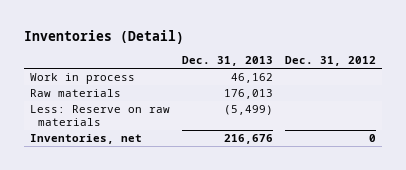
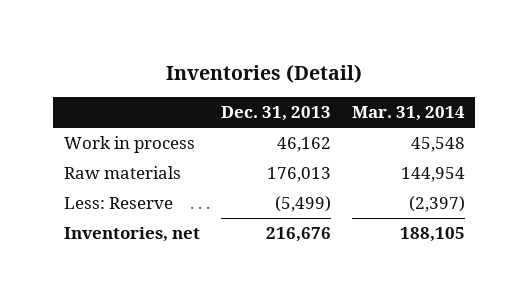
[285,56,377,67] Dec. 31, 2012 -> none
none -> [351,105,465,121] Mar. 31, 2014
[29,105,170,127] Less: Reserve on raw materials -> [63,197,173,210] Less: Reserve

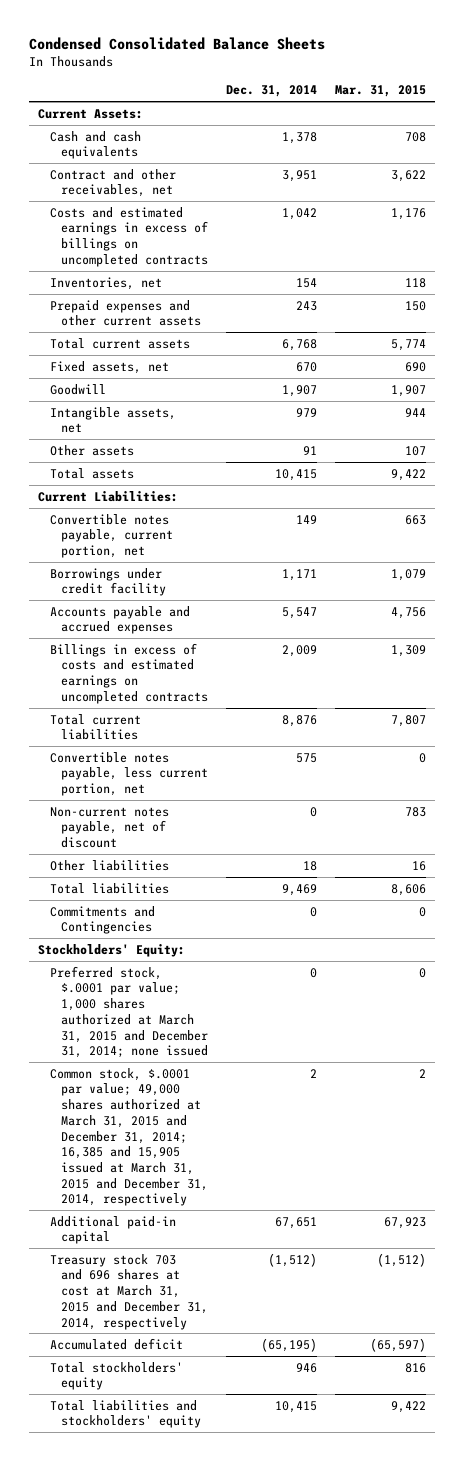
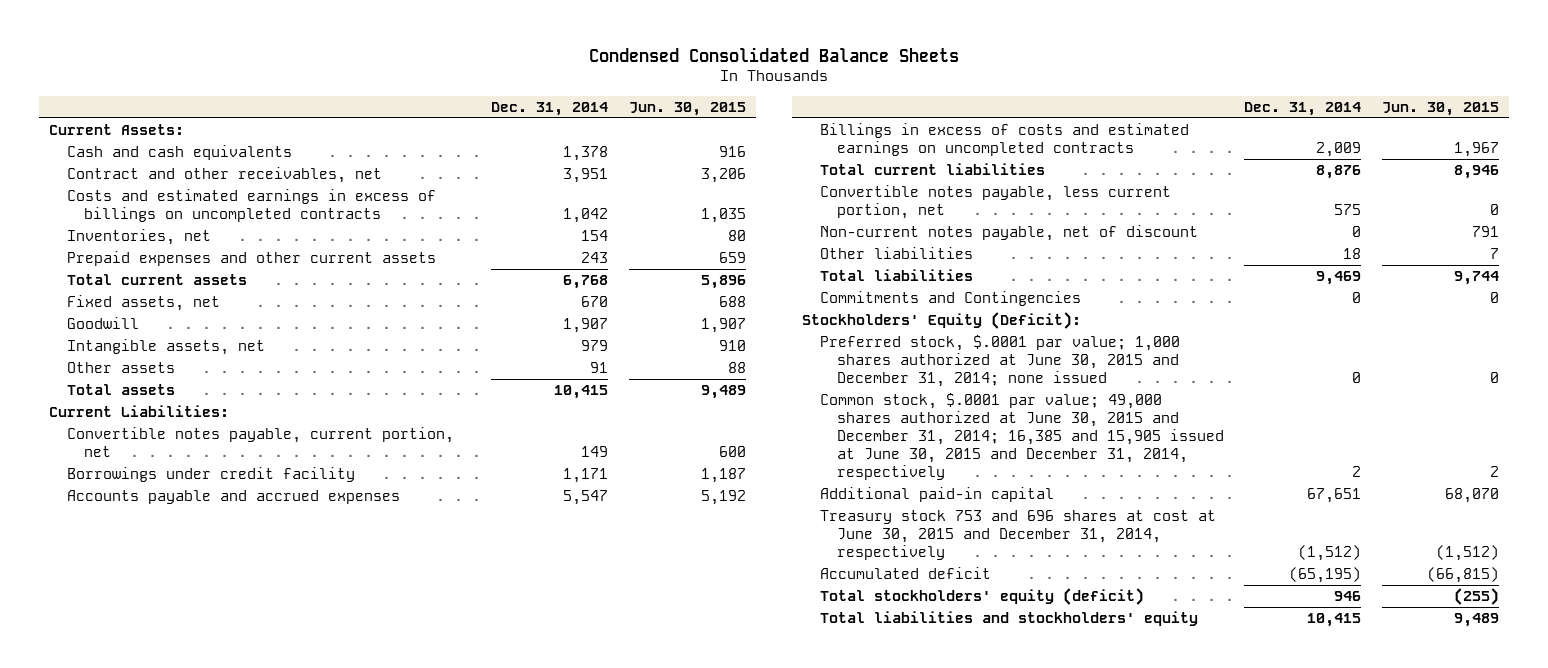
[334,85,426,98] Mar. 31, 2015 -> none
none -> [628,102,746,117] Jun. 30, 2015
[38,943,186,957] Stockholders' Equity: -> [802,312,1082,330] Stockholders' Equity (Deficit):
[49,965,208,1059] Preferred stock, $.0001 par value; 1,000 shares authorized at March 31, 2015 and December 31, 2014; none issued -> [819,335,1180,387] Preferred stock, $.0001 par value; 1,000 shares authorized at June 30, 2015 and December 31, 2014; none issued
[49,1067,208,1207] Common stock, $.0001 par value; 49,000 shares authorized at March 31, 2015 and December 31, 2014; 16,385 and 15,905 issued at March 31, 2015 and December 31, 2014, respectively -> [819,393,1225,480] Common stock, $.0001 par value; 49,000 shares authorized at June 30, 2015 and December 31, 2014; 16,385 and 15,905 issued at June 30, 2015 and December 31, 2014, respectively
[49,1253,208,1330] Treasury stock 703 and 696 shares at cost at March 31, 2015 and December 31, 2014, respectively -> [819,510,1216,560] Treasury stock 753 and 696 shares at cost at June 30, 2015 and December 31, 2014, respectively
[49,1361,183,1391] Total stockholders' equity -> [819,588,1144,606] Total stockholders' equity (deficit)

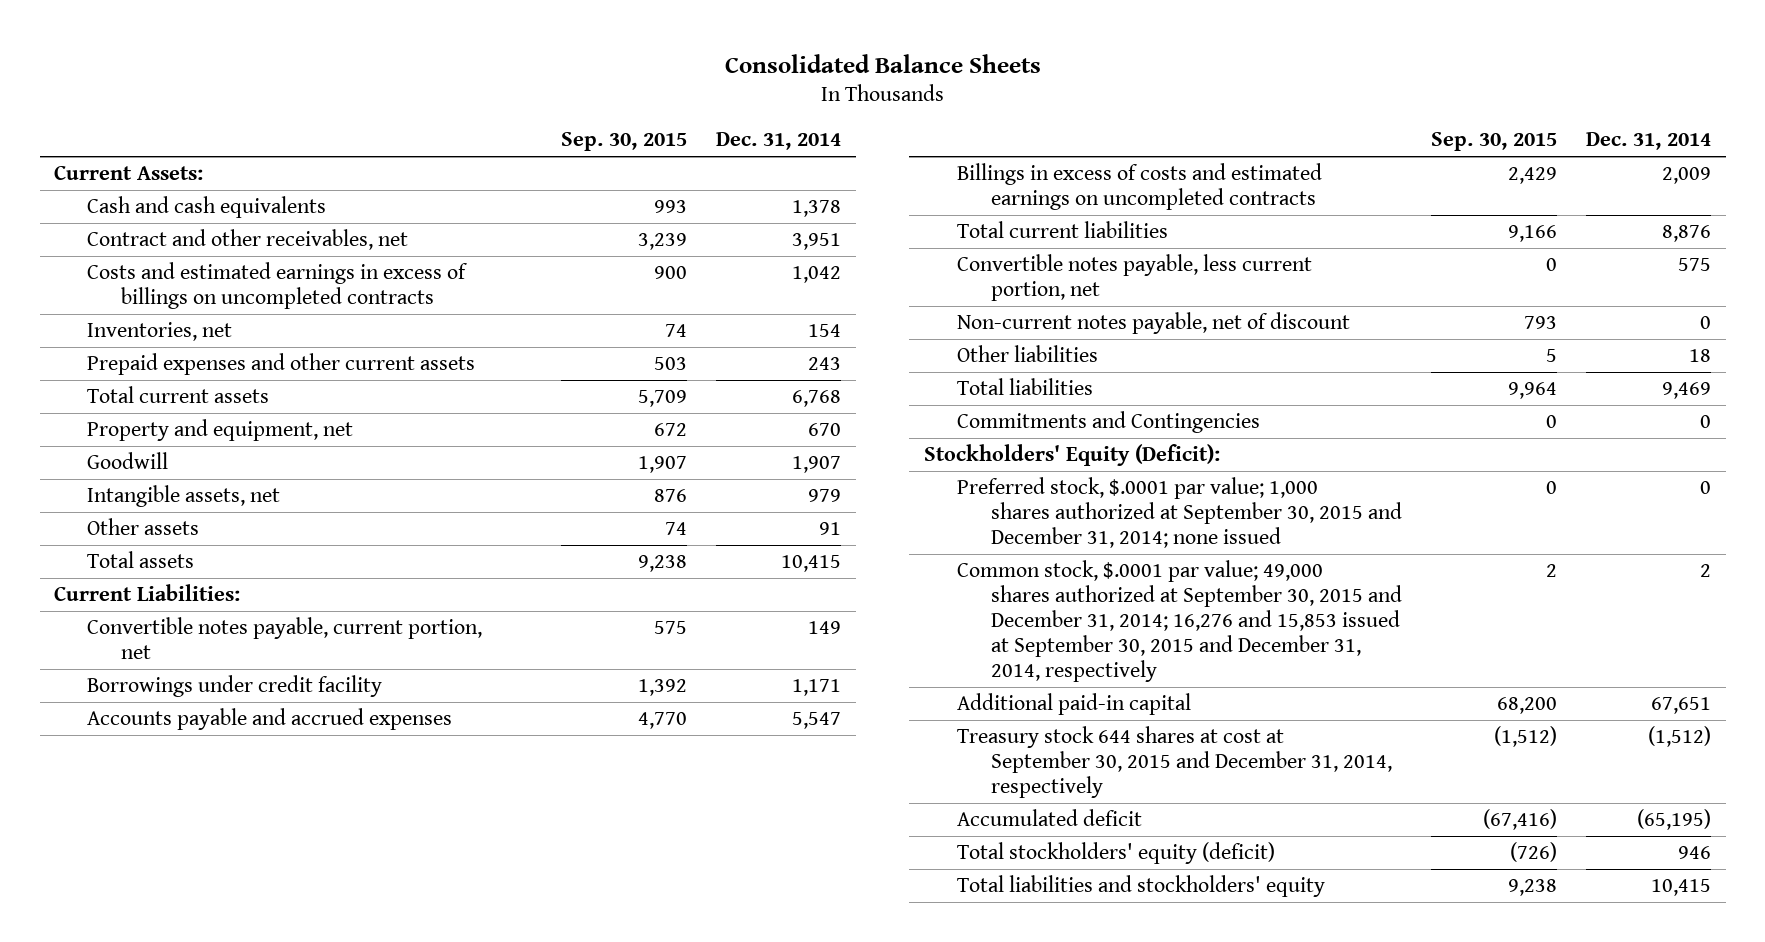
[588,46,959,62] Condensed Consolidated Balance Sheets -> [724,53,1041,73] Consolidated Balance Sheets
[628,102,746,117] Jun. 30, 2015 -> none
none -> [561,132,688,152] Sep. 30, 2015
[66,295,220,312] Fixed assets, net -> [87,419,354,442] Property and equipment, net
[819,335,1180,387] Preferred stock, $.0001 par value; 1,000 shares authorized at June 30, 2015 and December 31, 2014; none issued -> [957,477,1402,549] Preferred stock, $.0001 par value; 1,000 shares authorized at September 30, 2015 and December 31, 2014; none issued
[819,393,1225,480] Common stock, $.0001 par value; 49,000 shares authorized at June 30, 2015 and December 31, 2014; 16,385 and 15,905 issued at June 30, 2015 and December 31, 2014, respectively -> [957,560,1402,682] Common stock, $.0001 par value; 49,000 shares authorized at September 30, 2015 and December 31, 2014; 16,276 and 15,853 issued at September 30, 2015 and December 31, 2014, respectively
[819,510,1216,560] Treasury stock 753 and 696 shares at cost at June 30, 2015 and December 31, 2014, respectively -> [957,726,1392,799] Treasury stock 644 shares at cost at September 30, 2015 and December 31, 2014, respectively

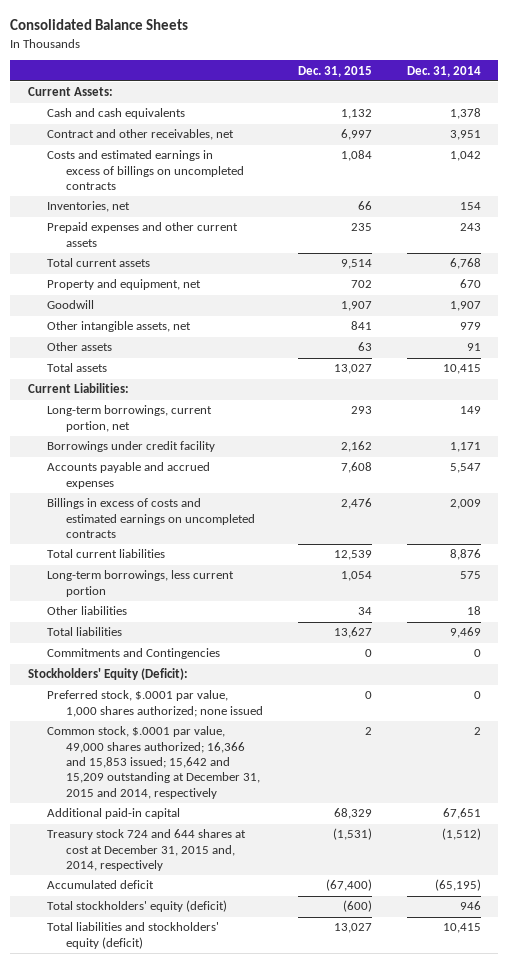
[561,132,688,152] Sep. 30, 2015 -> none
none -> [298,65,373,77] Dec. 31, 2015
[87,485,281,508] Intangible assets, net -> [47,321,192,333] Other intangible assets, net
[87,617,483,660] Convertible notes payable, current portion, net -> [47,405,213,432] Long-term borrowings, current portion, net
[957,312,1351,335] Non-current notes payable, net of discount -> none
[957,254,1313,302] Convertible notes payable, less current portion, net -> [47,570,235,597] Long-term borrowings, less current portion
[957,477,1402,549] Preferred stock, $.0001 par value; 1,000 shares authorized at September 30, 2015 and December 31, 2014; none issued -> [47,690,264,717] Preferred stock, $.0001 par value, 1,000 shares authorized; none issued
[957,560,1402,682] Common stock, $.0001 par value; 49,000 shares authorized at September 30, 2015 and December 31, 2014; 16,276 and 15,853 issued at September 30, 2015 and December 31, 2014, respectively -> [47,726,261,799] Common stock, $.0001 par value, 49,000 shares authorized; 16,366 and 15,853 issued; 15,642 and 15,209 outstanding at December 31, 2015 and 2014, respectively
[957,726,1392,799] Treasury stock 644 shares at cost at September 30, 2015 and December 31, 2014, respectively -> [47,829,247,872] Treasury stock 724 and 644 shares at cost at December 31, 2015 and, 2014, respectively
[957,875,1326,898] Total liabilities and stockholders' equity -> [47,922,220,949] Total liabilities and stockholders' equity (deficit)

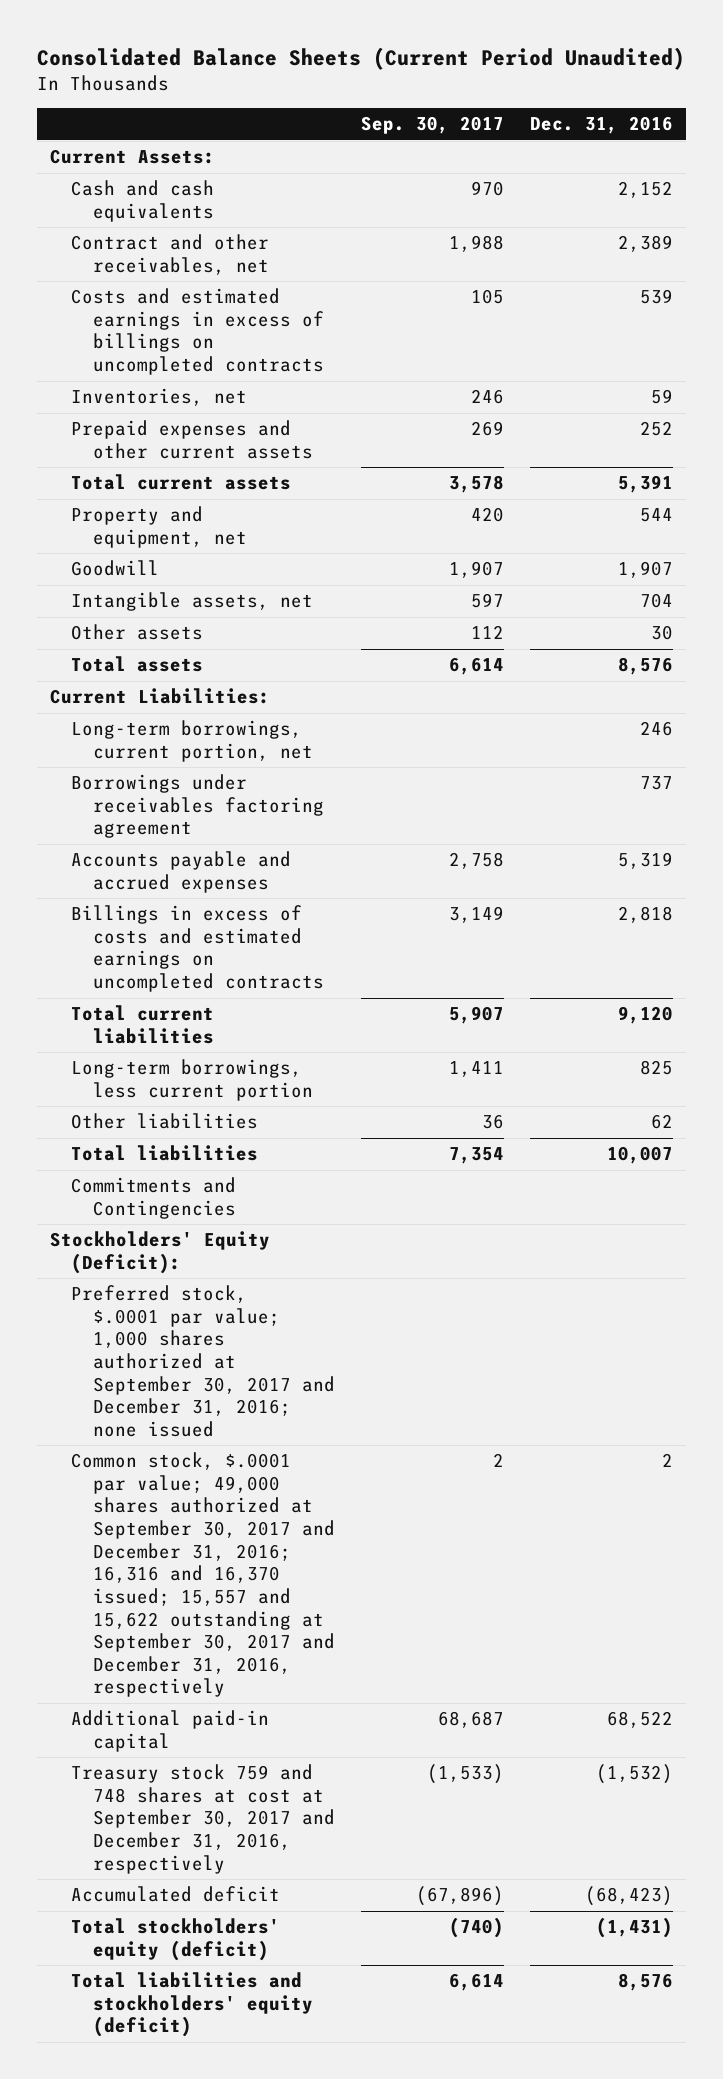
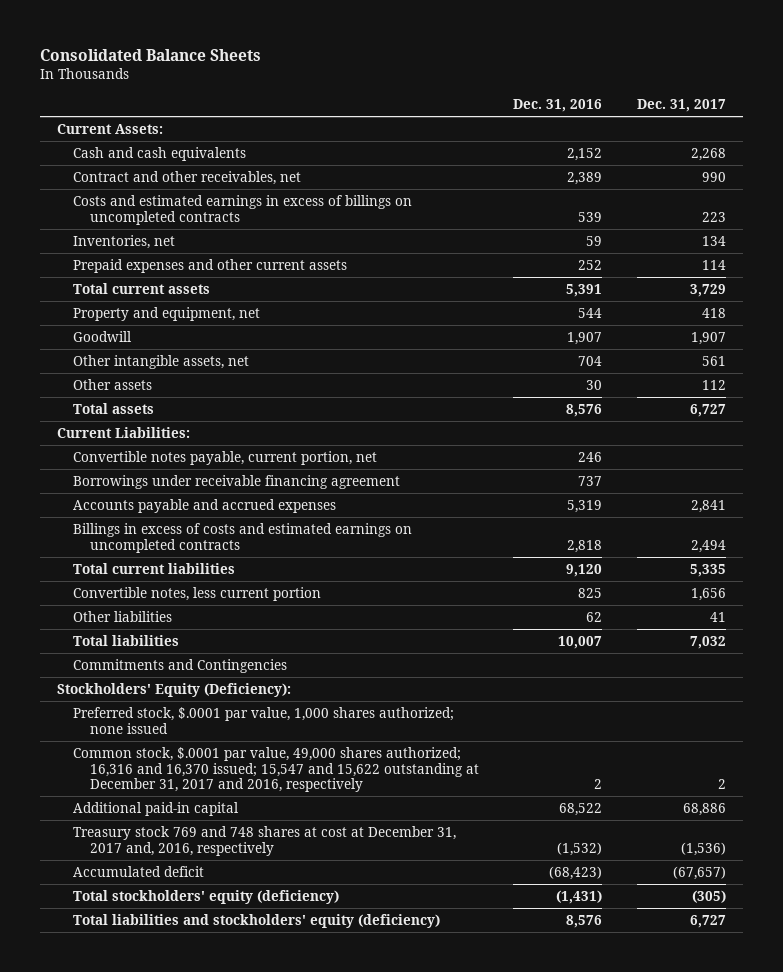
[36,47,685,71] Consolidated Balance Sheets (Current Period Unaudited) -> [40,48,262,61] Consolidated Balance Sheets
[361,116,505,135] Sep. 30, 2017 -> none
none -> [637,99,727,113] Dec. 31, 2017
[71,592,314,612] Intangible assets, net -> [73,354,250,369] Other intangible assets, net
[71,720,314,762] Long-term borrowings, current portion, net -> [73,450,378,465] Convertible notes payable, current portion, net
[71,774,325,839] Borrowings under receivables factoring agreement -> [73,474,401,489] Borrowings under receivable financing agreement
[71,1059,314,1101] Long-term borrowings, less current portion -> [73,586,322,601] Convertible notes, less current portion
[49,1231,270,1274] Stockholders' Equity (Deficit): -> [57,682,292,697] Stockholders' Equity (Deficiency):
[71,1285,336,1437] Preferred stock, $.0001 par value; 1,000 shares authorized at September 30, 2017 and December 31, 2016; none issued -> [73,706,455,734] Preferred stock, $.0001 par value, 1,000 shares authorized; none issued
[71,1452,336,1698] Common stock, $.0001 par value; 49,000 shares authorized at September 30, 2017 and December 31, 2016; 16,316 and 16,370 issued; 15,557 and 15,622 outstanding at September 30, 2017 and December 31, 2016, respectively -> [73,746,479,793] Common stock, $.0001 par value, 49,000 shares authorized; 16,316 and 16,370 issued; 15,547 and 15,622 outstanding at December 31, 2017 and 2016, respectively
[71,1764,336,1874] Treasury stock 759 and 748 shares at cost at September 30, 2017 and December 31, 2016, respectively -> [73,825,457,856] Treasury stock 769 and 748 shares at cost at December 31, 2017 and, 2016, respectively
[71,1918,281,1961] Total stockholders' equity (deficit) -> [73,889,340,904] Total stockholders' equity (deficiency)
[71,1972,314,2038] Total liabilities and stockholders' equity (deficit) -> [73,913,441,928] Total liabilities and stockholders' equity (deficiency)

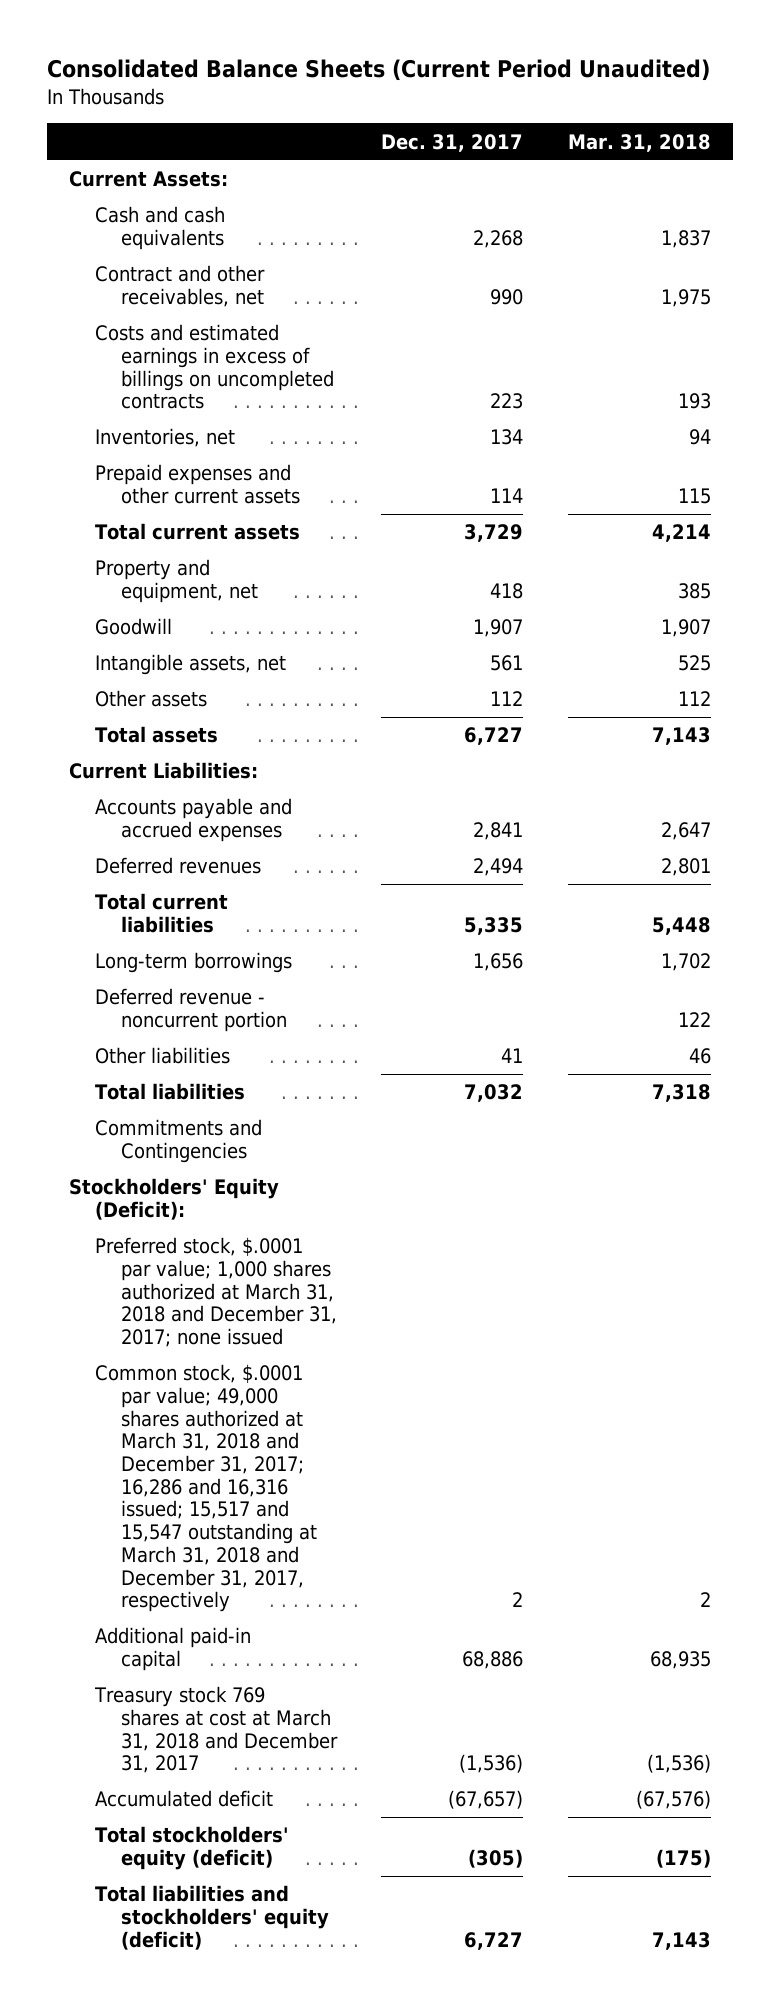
[40,48,262,61] Consolidated Balance Sheets -> [47,59,711,82] Consolidated Balance Sheets (Current Period Unaudited)
[513,99,603,113] Dec. 31, 2016 -> none
none -> [567,133,711,152] Mar. 31, 2018
[73,354,250,369] Other intangible assets, net -> [95,654,287,676] Intangible assets, net
[73,450,378,465] Convertible notes payable, current portion, net -> none
[73,474,401,489] Borrowings under receivable financing agreement -> none
[73,522,413,553] Billings in excess of costs and estimated earnings on uncompleted contracts -> [95,857,262,875] Deferred revenues
[73,586,322,601] Convertible notes, less current portion -> [95,952,293,974] Long-term borrowings
none -> [95,988,287,1032] Deferred revenue - noncurrent portion
[57,682,292,697] Stockholders' Equity (Deficiency): -> [69,1178,280,1220] Stockholders' Equity (Deficit):
[73,706,455,734] Preferred stock, $.0001 par value, 1,000 shares authorized; none issued -> [95,1237,337,1348] Preferred stock, $.0001 par value; 1,000 shares authorized at March 31, 2018 and December 31, 2017; none issued
[73,746,479,793] Common stock, $.0001 par value, 49,000 shares authorized; 16,316 and 16,370 issued; 15,547 and 15,622 outstanding at December 31, 2017 and 2016, respectively -> [95,1364,317,1613] Common stock, $.0001 par value; 49,000 shares authorized at March 31, 2018 and December 31, 2017; 16,286 and 16,316 issued; 15,517 and 15,547 outstanding at March 31, 2018 and December 31, 2017, respectively
[73,825,457,856] Treasury stock 769 and 748 shares at cost at December 31, 2017 and, 2016, respectively -> [94,1686,338,1774] Treasury stock 769 shares at cost at March 31, 2018 and December 31, 2017
[73,889,340,904] Total stockholders' equity (deficiency) -> [95,1826,290,1870] Total stockholders' equity (deficit)
[73,913,441,928] Total liabilities and stockholders' equity (deficiency) -> [95,1885,329,1950] Total liabilities and stockholders' equity (deficit)

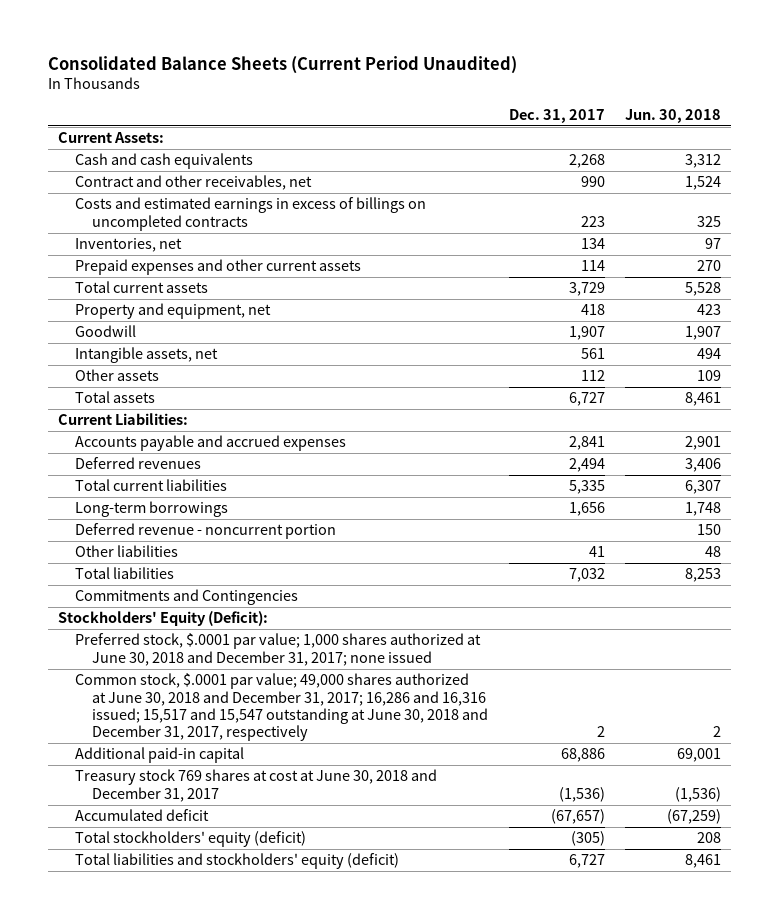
[567,133,711,152] Mar. 31, 2018 -> none
none -> [624,108,721,123] Jun. 30, 2018
[95,1237,337,1348] Preferred stock, $.0001 par value; 1,000 shares authorized at March 31, 2018 and December 31, 2017; none issued -> [74,633,481,666] Preferred stock, $.0001 par value; 1,000 shares authorized at June 30, 2018 and December 31, 2017; none issued
[95,1364,317,1613] Common stock, $.0001 par value; 49,000 shares authorized at March 31, 2018 and December 31, 2017; 16,286 and 16,316 issued; 15,517 and 15,547 outstanding at March 31, 2018 and December 31, 2017, respectively -> [74,673,489,742] Common stock, $.0001 par value; 49,000 shares authorized at June 30, 2018 and December 31, 2017; 16,286 and 16,316 issued; 15,517 and 15,547 outstanding at June 30, 2018 and December 31, 2017, respectively
[94,1686,338,1774] Treasury stock 769 shares at cost at March 31, 2018 and December 31, 2017 -> [74,769,437,802] Treasury stock 769 shares at cost at June 30, 2018 and December 31, 2017

